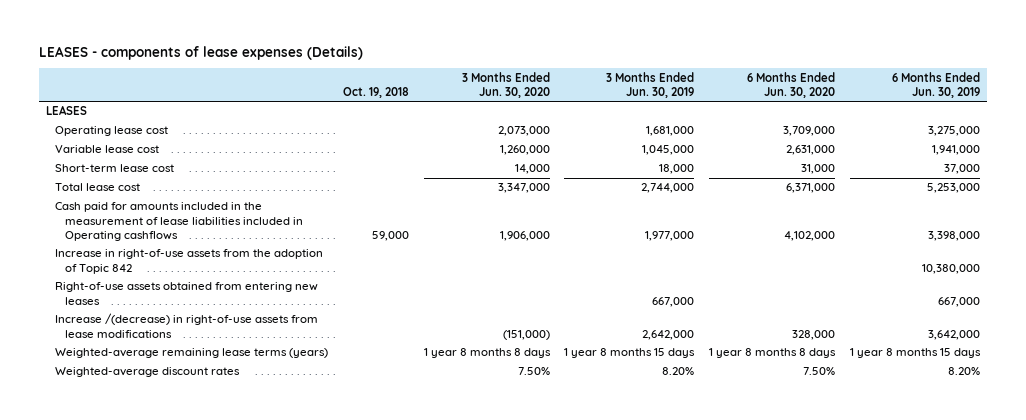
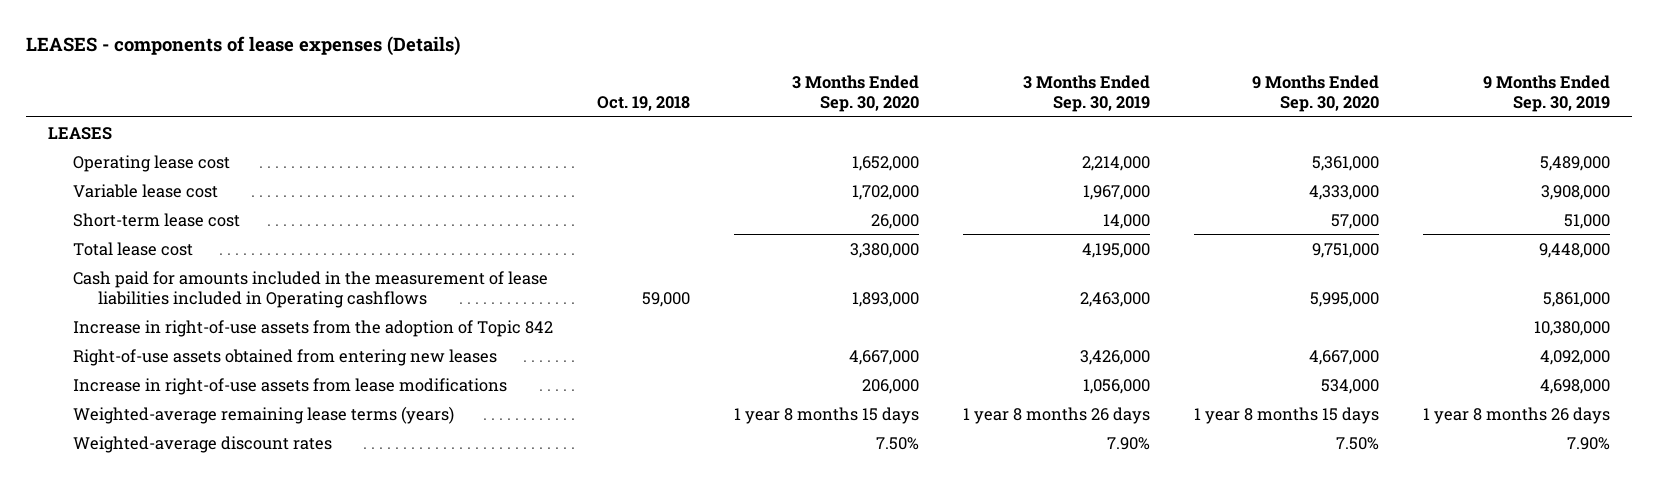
[461,71,550,99] 3 Months Ended Jun. 30, 2020 -> none
[606,71,695,99] 3 Months Ended Jun. 30, 2019 -> none
[747,71,836,99] 6 Months Ended Jun. 30, 2020 -> none
[891,71,980,99] 6 Months Ended Jun. 30, 2019 -> none
none -> [792,74,920,112] 3 Months Ended Sep. 30, 2020
none -> [1023,74,1151,112] 3 Months Ended Sep. 30, 2019
none -> [1252,74,1380,112] 9 Months Ended Sep. 30, 2020
none -> [1483,74,1611,112] 9 Months Ended Sep. 30, 2019
[55,313,319,338] Increase /(decrease) in right-of-use assets from lease modifications -> [73,377,508,395] Increase in right-of-use assets from lease modifications

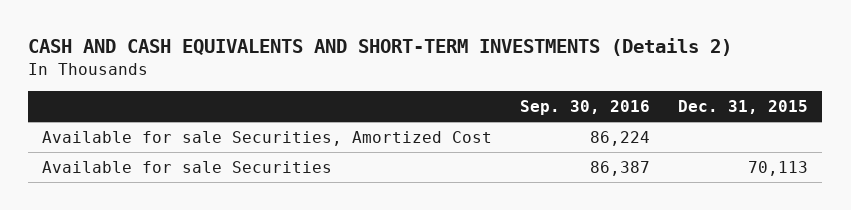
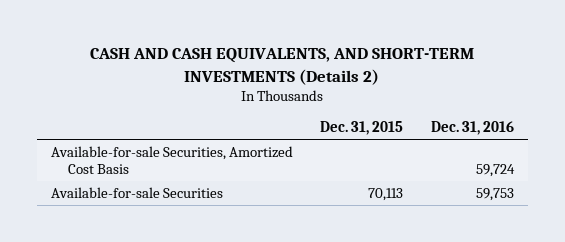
[28,38,733,57] CASH AND CASH EQUIVALENTS AND SHORT-TERM INVESTMENTS (Details 2) -> [90,48,475,85] CASH AND CASH EQUIVALENTS, AND SHORT-TERM INVESTMENTS (Details 2)
[520,100,651,116] Sep. 30, 2016 -> none
none -> [431,121,515,136] Dec. 31, 2016
[42,130,493,146] Available for sale Securities, Amortized Cost -> [50,145,293,174] Available-for-sale Securities, Amortized Cost Basis
[42,160,333,173] Available for sale Securities -> [50,186,223,198] Available-for-sale Securities

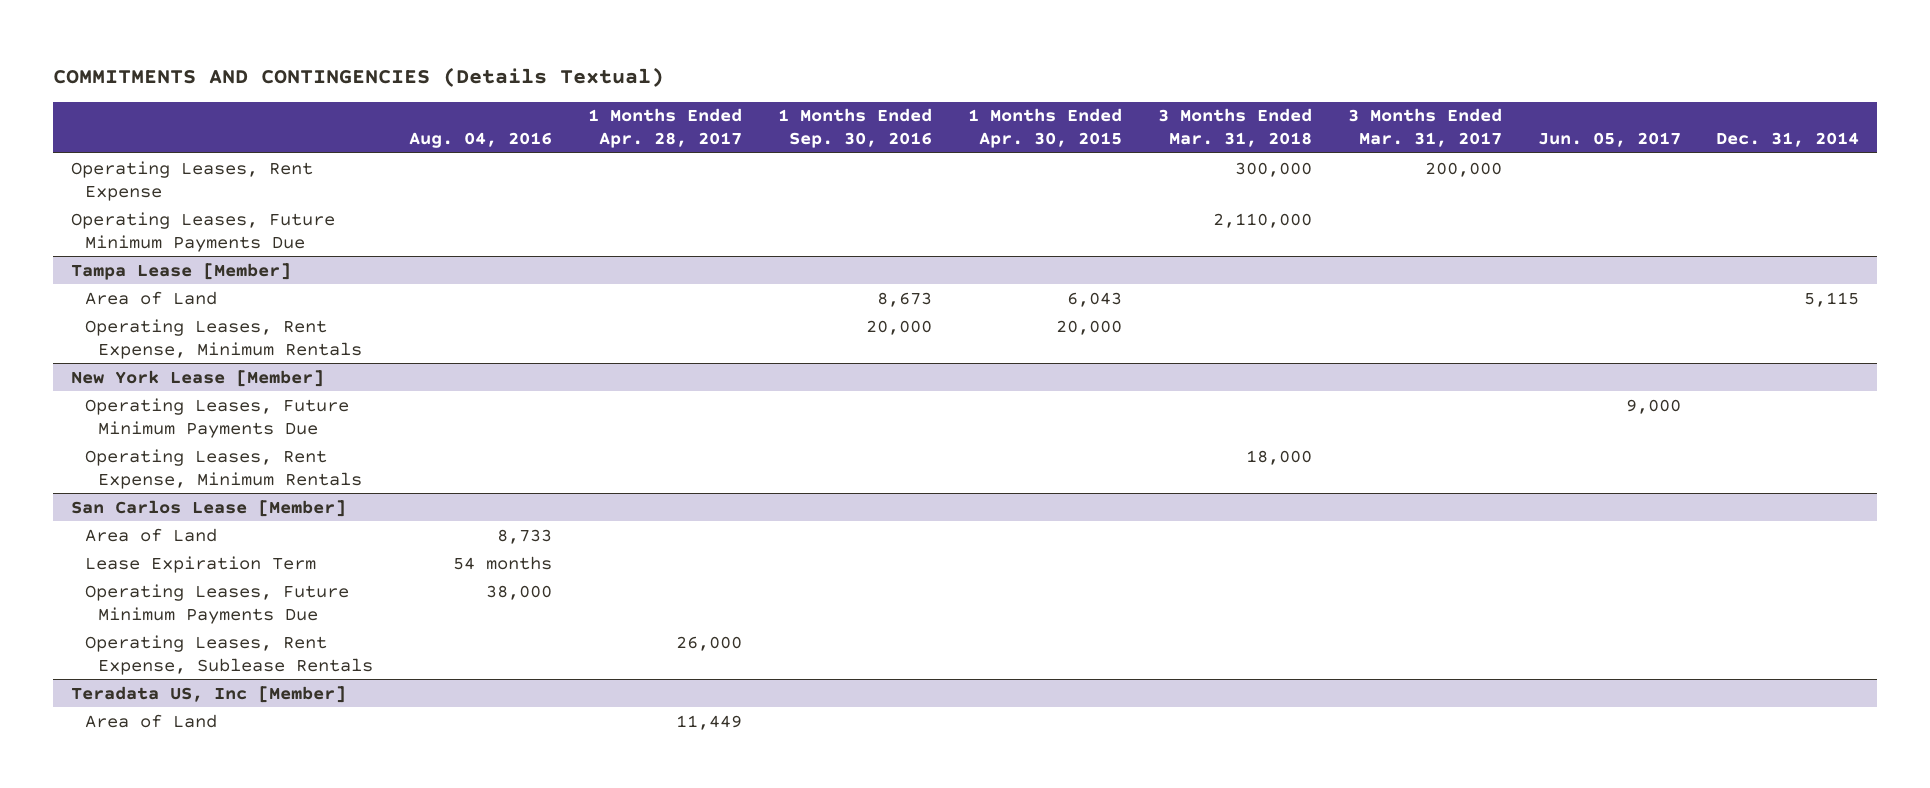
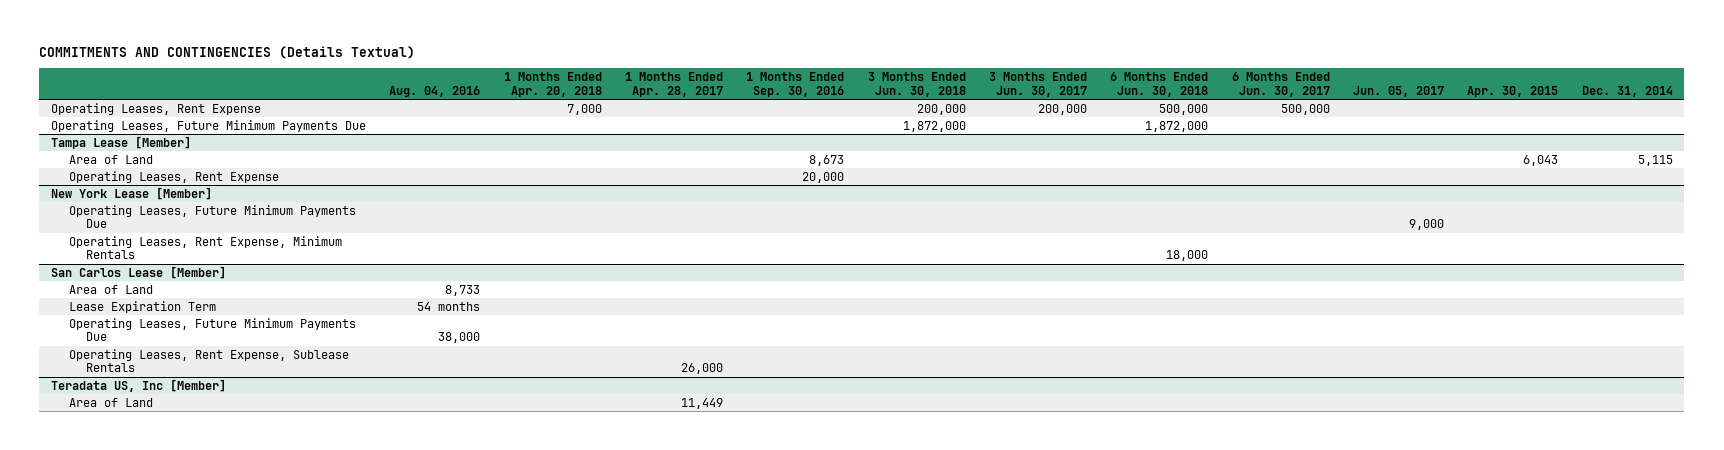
[967,108,1122,149] 1 Months Ended Apr. 30, 2015 -> none
[1157,108,1312,148] 3 Months Ended Mar. 31, 2018 -> none
[1347,108,1502,148] 3 Months Ended Mar. 31, 2017 -> none
none -> [503,72,602,97] 1 Months Ended Apr. 20, 2018
none -> [867,72,966,97] 3 Months Ended Jun. 30, 2018
none -> [988,72,1087,97] 3 Months Ended Jun. 30, 2017
none -> [1110,72,1209,97] 6 Months Ended Jun. 30, 2018
none -> [1231,72,1330,97] 6 Months Ended Jun. 30, 2017
none -> [1467,85,1559,97] Apr. 30, 2015
[84,318,363,359] Operating Leases, Rent Expense, Minimum Rentals -> [68,170,279,183] Operating Leases, Rent Expense

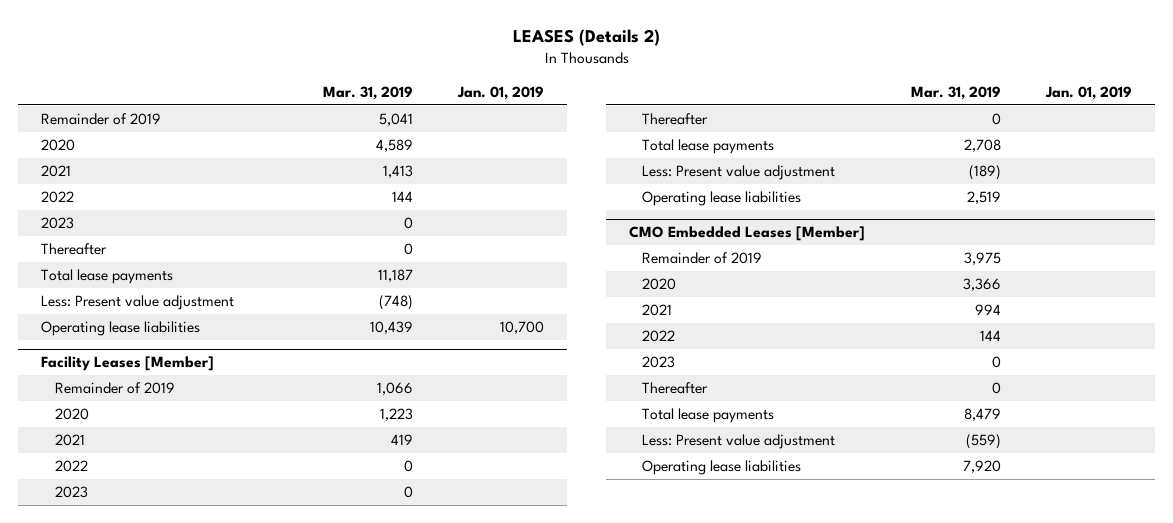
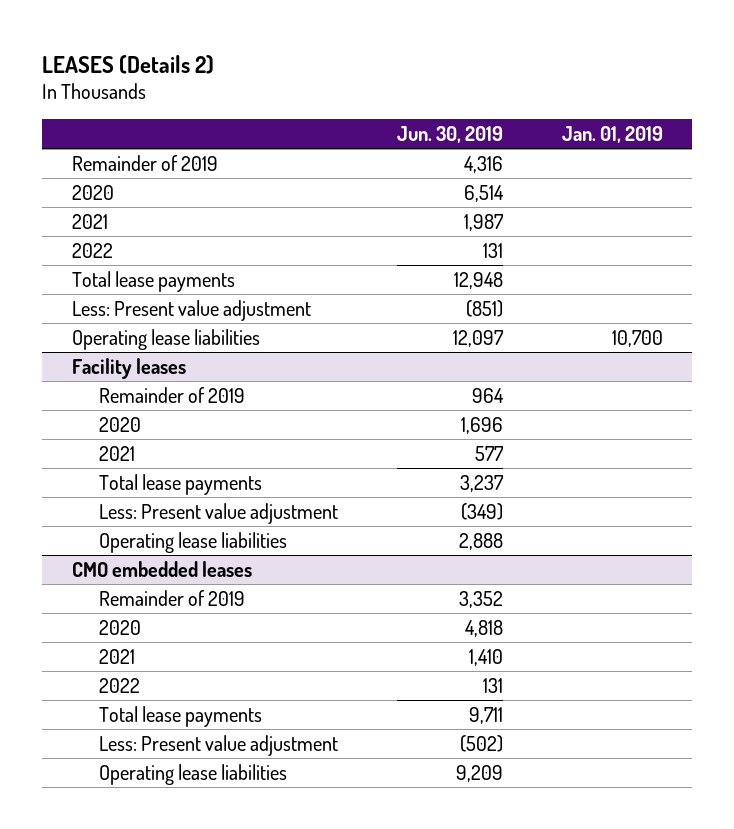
[322,85,413,100] Mar. 31, 2019 -> none
none -> [396,125,503,143] Jun. 30, 2019
[41,216,75,229] 2023 -> none
[41,242,108,255] Thereafter -> none
[41,356,215,372] Facility Leases [Member] -> [71,357,186,379] Facility leases
[54,459,88,472] 2022 -> none
[54,485,88,498] 2023 -> none
[642,112,709,125] Thereafter -> none
[628,226,865,242] CMO Embedded Leases [Member] -> [71,560,252,577] CMO embedded leases
[642,355,676,368] 2023 -> none
[642,381,709,394] Thereafter -> none

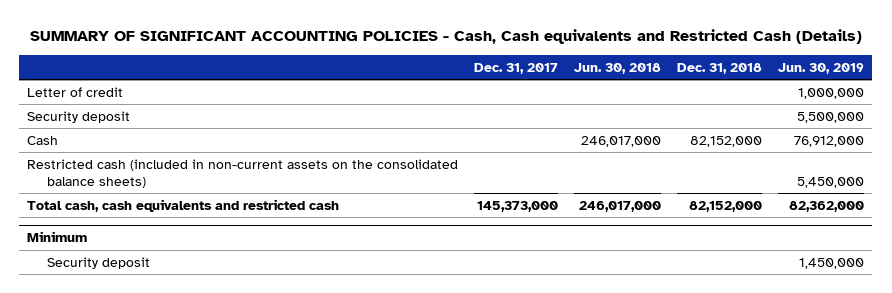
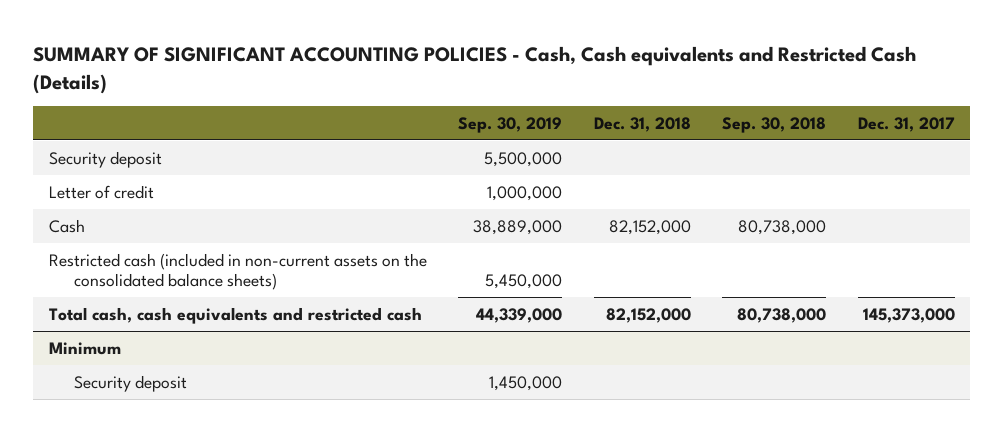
[574,62,662,74] Jun. 30, 2018 -> none
[778,62,865,74] Jun. 30, 2019 -> none
none -> [458,116,563,133] Sep. 30, 2019
none -> [722,116,827,133] Sep. 30, 2018
[27,86,124,97] Letter of credit -> [49,184,155,199] Letter of credit

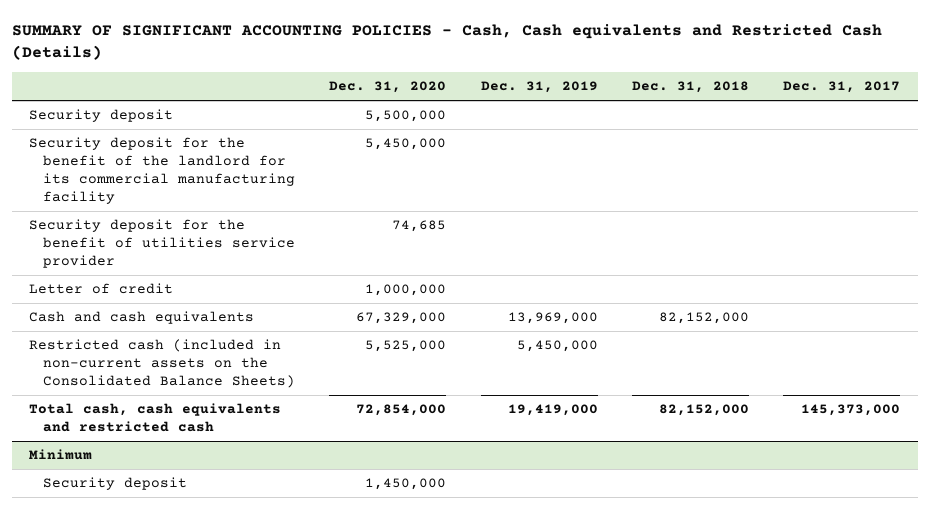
[458,116,563,133] Sep. 30, 2019 -> none
[722,116,827,133] Sep. 30, 2018 -> none
none -> [329,81,447,94] Dec. 31, 2020
none -> [480,81,598,94] Dec. 31, 2019
none -> [29,137,295,204] Security deposit for the benefit of the landlord for its commercial manufacturing facility
none -> [29,219,295,269] Security deposit for the benefit of utilities service provider
[49,218,86,233] Cash -> [29,311,255,325] Cash and cash equivalents
[49,252,428,291] Restricted cash (included in non-current assets on the consolidated balance sheets) -> [29,339,295,389] Restricted cash (included in non-current assets on the Consolidated Balance Sheets)

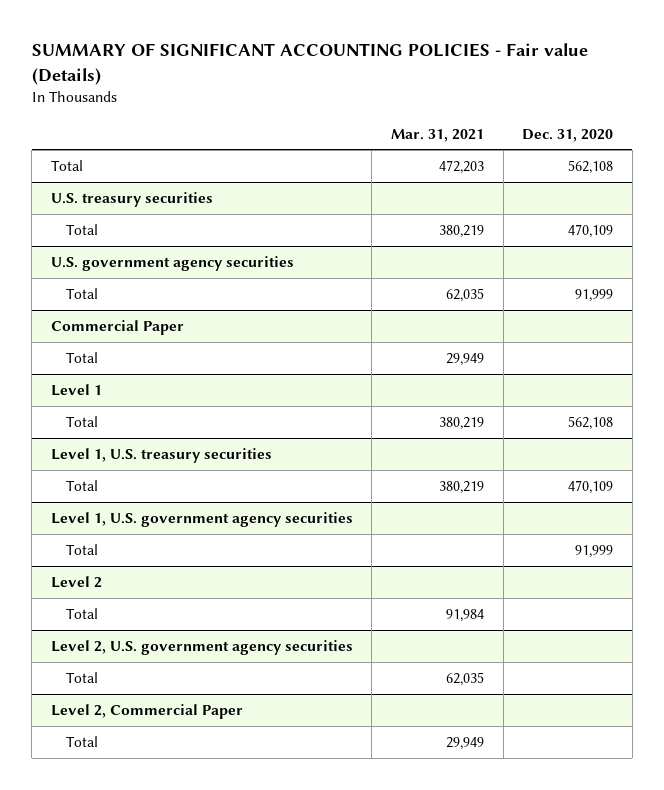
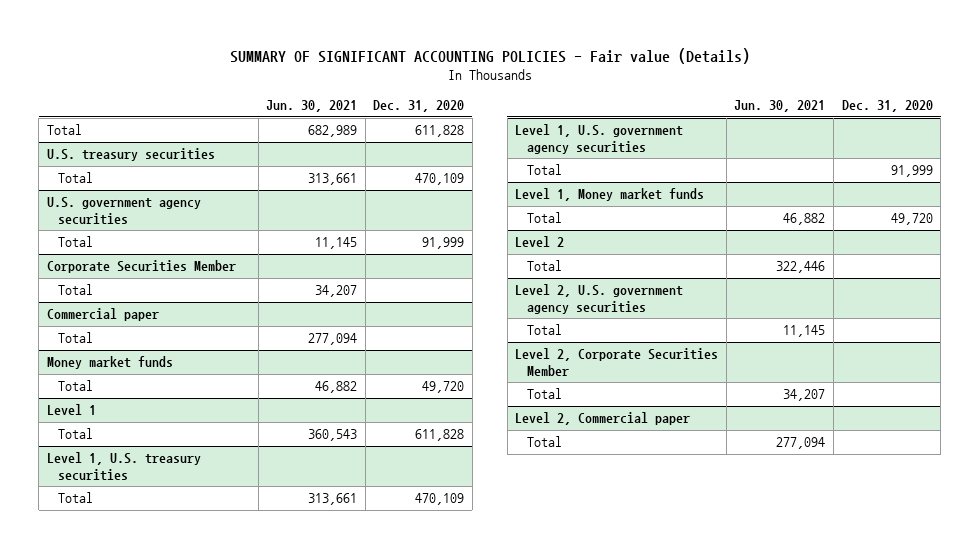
[390,128,484,142] Mar. 31, 2021 -> none
none -> [266,100,358,113] Jun. 30, 2021
[568,160,614,175] 562,108 -> [415,125,465,138] 611,828
none -> [47,260,237,274] Corporate Securities Member
none -> [58,284,94,296] Total
[50,320,184,336] Commercial Paper -> [47,308,160,322] Commercial paper
none -> [47,356,174,370] Money market funds
none -> [58,380,94,392] Total
[568,416,614,431] 562,108 -> [415,429,465,442] 611,828
none -> [515,188,705,202] Level 1, Money market funds
none -> [526,212,562,224] Total
none -> [515,348,719,376] Level 2, Corporate Securities Member
none -> [526,388,562,400] Total
[50,704,243,720] Level 2, Commercial Paper -> [515,412,691,426] Level 2, Commercial paper

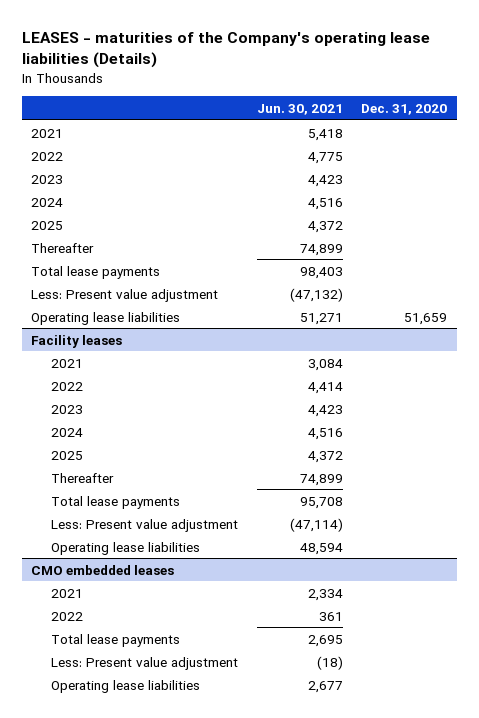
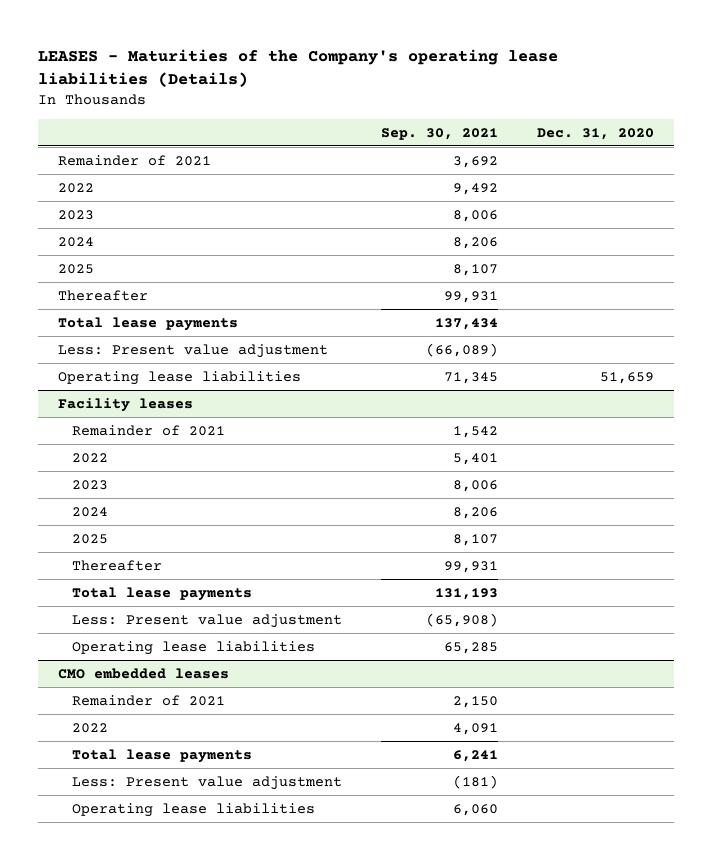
[22,32,431,69] LEASES - maturities of the Company's operating lease liabilities (Details) -> [37,49,558,88] LEASES - Maturities of the Company's operating lease liabilities (Details)
[256,103,343,115] Jun. 30, 2021 -> none
none -> [381,127,499,140] Sep. 30, 2021
[31,128,64,138] 2021 -> [57,154,211,166] Remainder of 2021
[50,358,83,368] 2021 -> [72,424,226,436] Remainder of 2021
[50,588,83,598] 2021 -> [72,694,226,706] Remainder of 2021

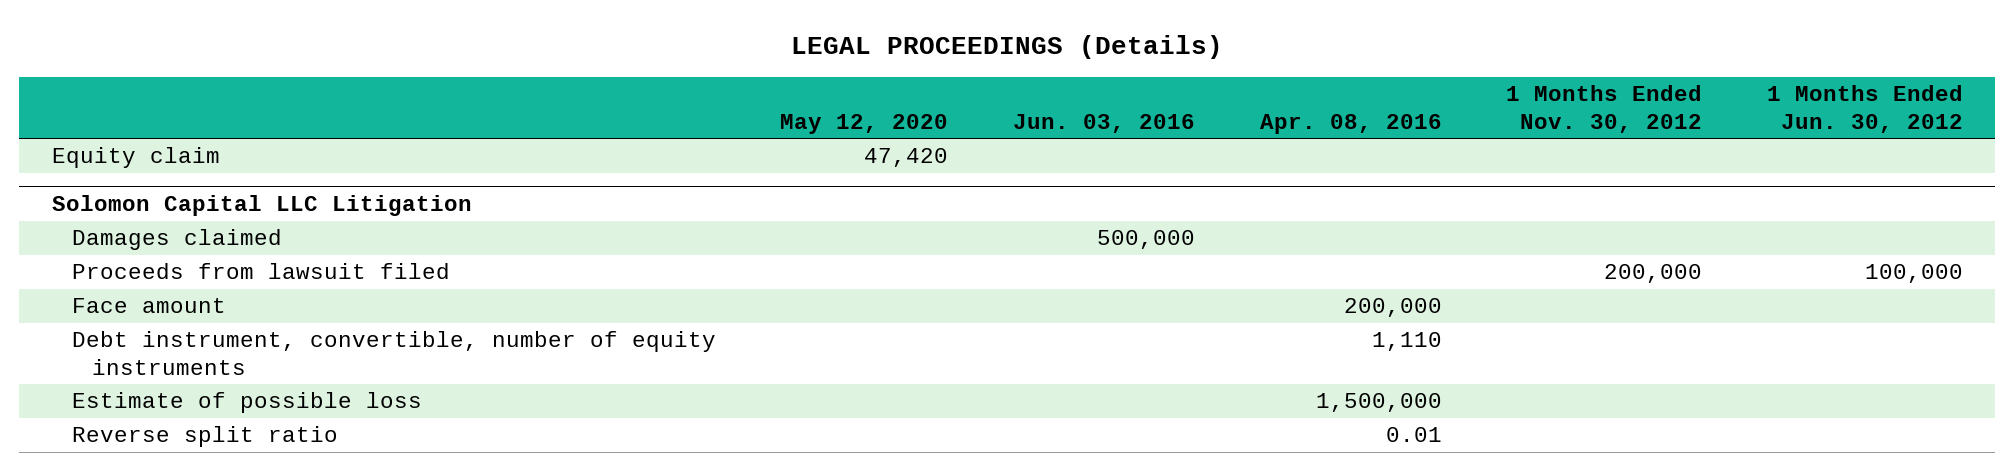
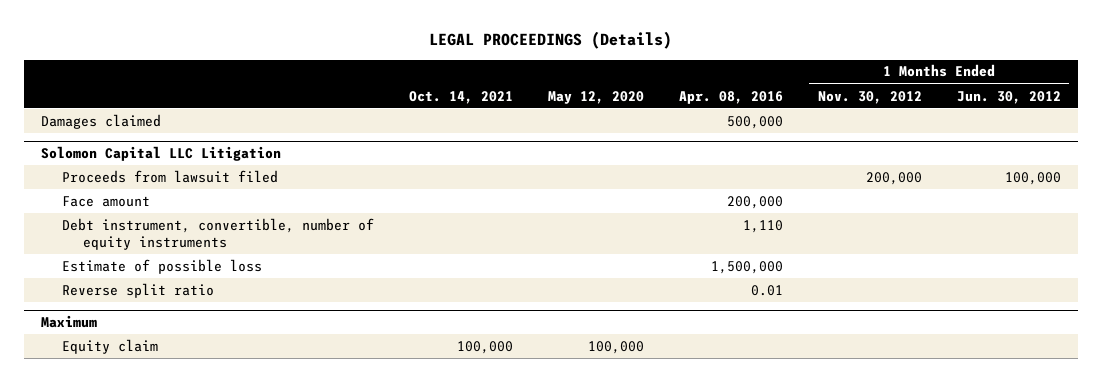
[1012,113,1195,133] Jun. 03, 2016 -> none
none -> [409,90,514,104] Oct. 14, 2021
[51,147,220,169] Equity claim -> none
none -> [41,113,162,129] Damages claimed
[71,229,282,251] Damages claimed -> none
none -> [41,315,98,329] Maximum
none -> [62,338,159,354] Equity claim

